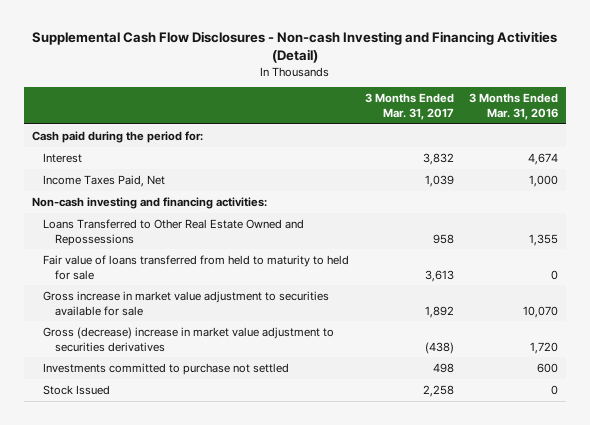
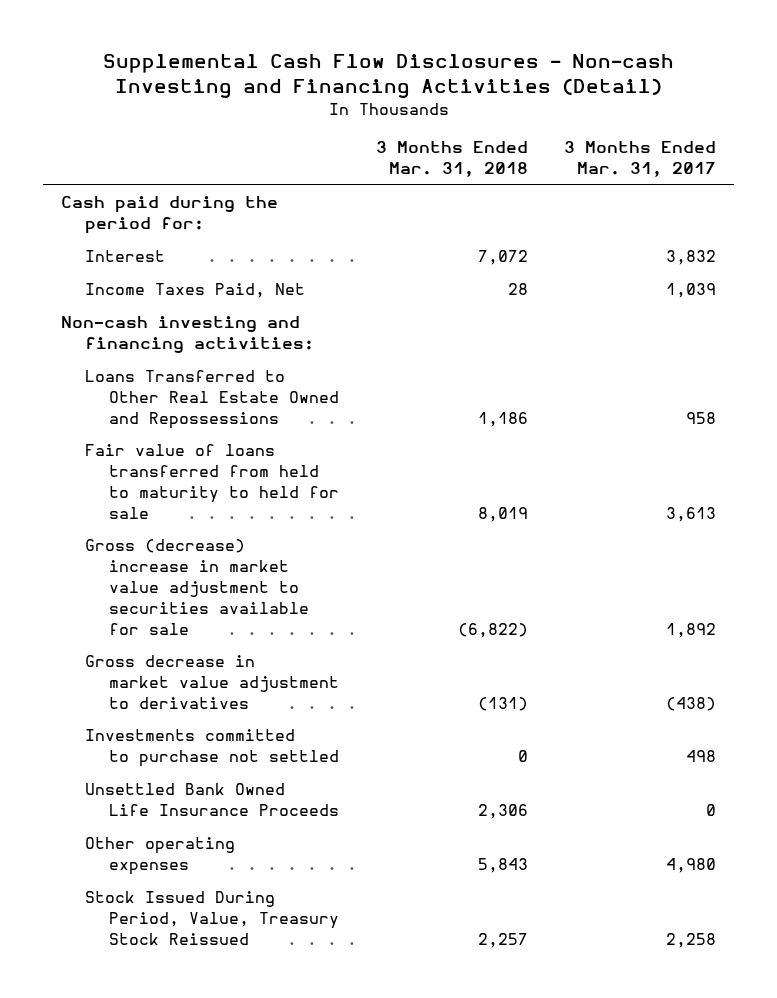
[469,93,559,121] 3 Months Ended Mar. 31, 2016 -> none
none -> [375,141,528,178] 3 Months Ended Mar. 31, 2018
[43,290,330,316] Gross increase in market value adjustment to securities available for sale -> [85,539,310,635] Gross (decrease) increase in market value adjustment to securities available for sale
[43,326,335,352] Gross (decrease) increase in market value adjustment to securities derivatives -> [85,655,340,710] Gross decrease in market value adjustment to derivatives
none -> [85,783,340,817] Unsettled Bank Owned Life Insurance Proceeds
none -> [85,837,236,876] Other operating expenses
[43,384,111,395] Stock Issued -> [85,891,340,946] Stock Issued During Period, Value, Treasury Stock Reissued

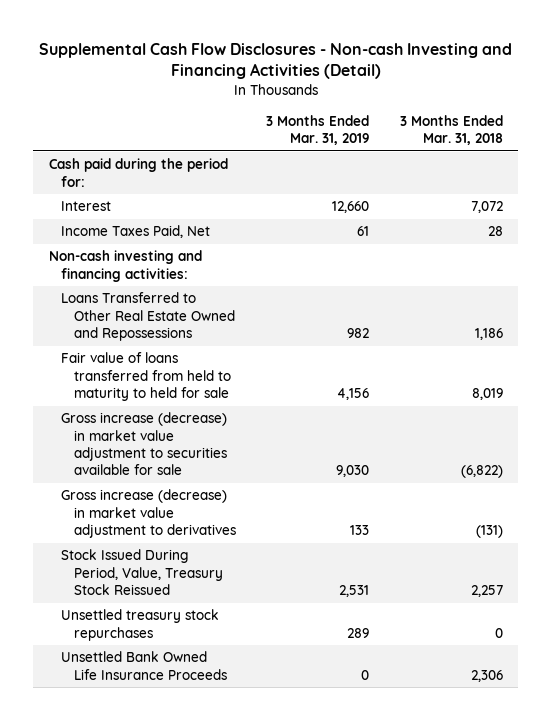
[563,141,716,178] 3 Months Ended Mar. 31, 2017 -> none
none -> [266,114,370,146] 3 Months Ended Mar. 31, 2019
[85,729,340,768] Investments committed to purchase not settled -> none
[85,837,236,876] Other operating expenses -> none
[85,539,310,635] Gross (decrease) increase in market value adjustment to securities available for sale -> [61,412,228,476] Gross increase (decrease) in market value adjustment to securities available for sale
[85,655,340,710] Gross decrease in market value adjustment to derivatives -> [61,489,236,539] Gross increase (decrease) in market value adjustment to derivatives
none -> [61,609,220,641] Unsettled treasury stock repurchases
[85,783,340,817] Unsettled Bank Owned Life Insurance Proceeds -> [61,651,227,680] Unsettled Bank Owned Life Insurance Proceeds

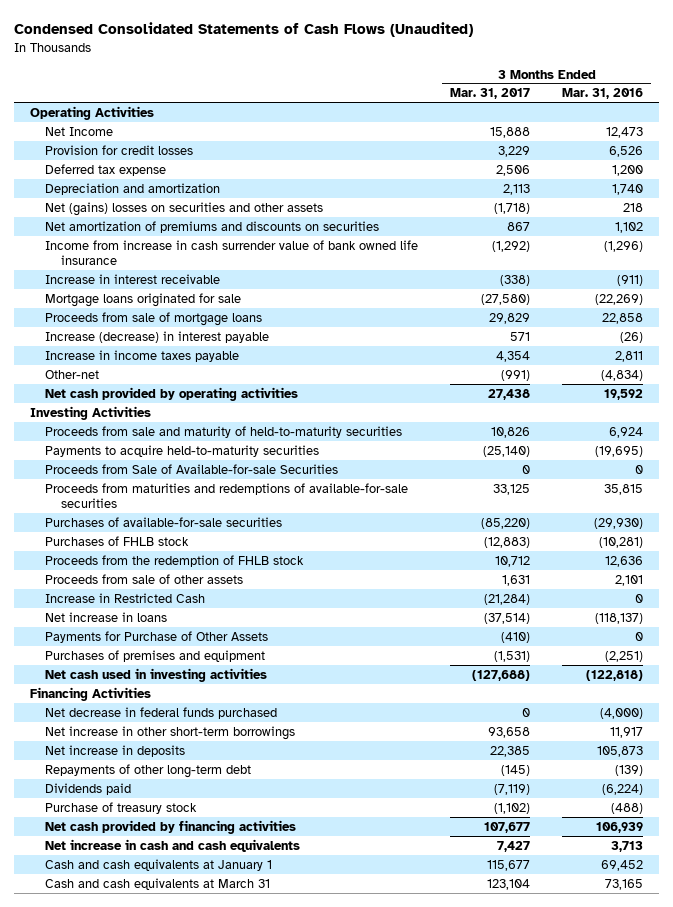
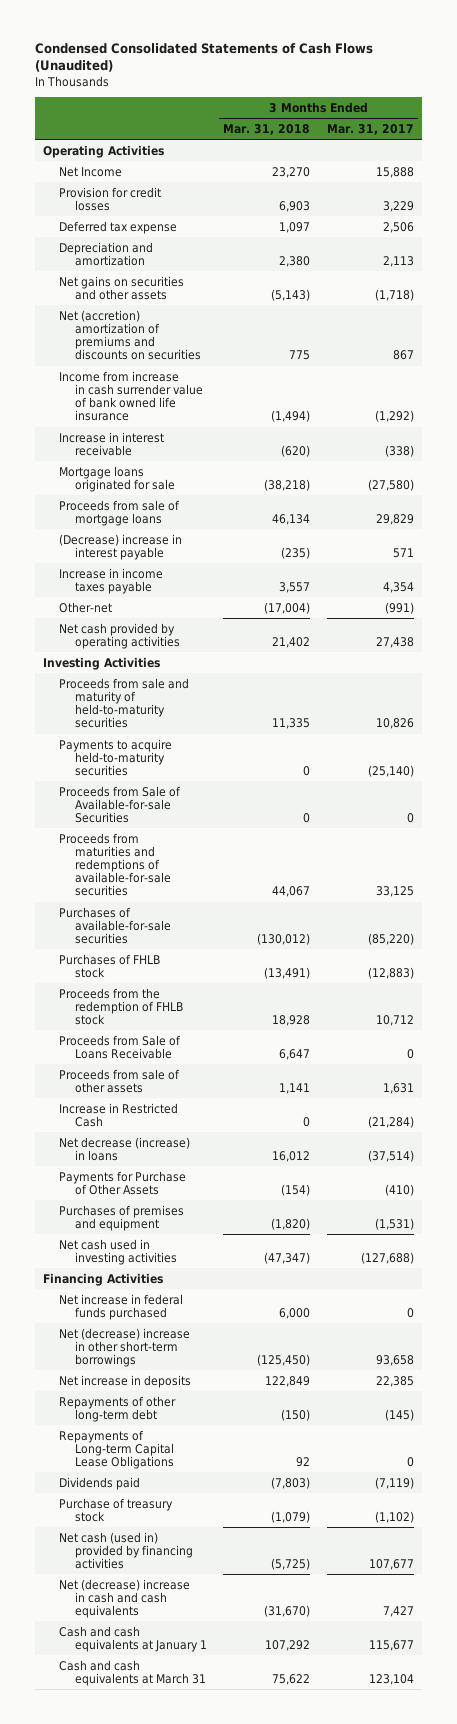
[562,88,644,100] Mar. 31, 2016 -> none
none -> [223,123,311,135] Mar. 31, 2018
[45,201,324,216] Net (gains) losses on securities and other assets -> [59,275,185,300] Net gains on securities and other assets
[45,220,380,233] Net amortization of premiums and discounts on securities -> [59,309,202,361] Net (accretion) amortization of premiums and discounts on securities
[45,330,270,343] Increase (decrease) in interest payable -> [59,533,183,560] (Decrease) increase in interest payable
none -> [59,1034,182,1059] Proceeds from Sale of Loans Receivable
[45,611,168,622] Net increase in loans -> [59,1136,191,1161] Net decrease (increase) in loans
[45,706,278,719] Net decrease in federal funds purchased -> [59,1293,184,1320] Net increase in federal funds purchased
[45,725,296,740] Net increase in other short-term borrowings -> [59,1327,191,1368] Net (decrease) increase in other short-term borrowings
none -> [59,1429,175,1470] Repayments of Long-term Capital Lease Obligations
[45,819,297,834] Net cash provided by financing activities -> [59,1531,194,1570] Net cash (used in) provided by financing activities
[45,838,301,852] Net increase in cash and cash equivalents -> [59,1578,191,1619] Net (decrease) increase in cash and cash equivalents

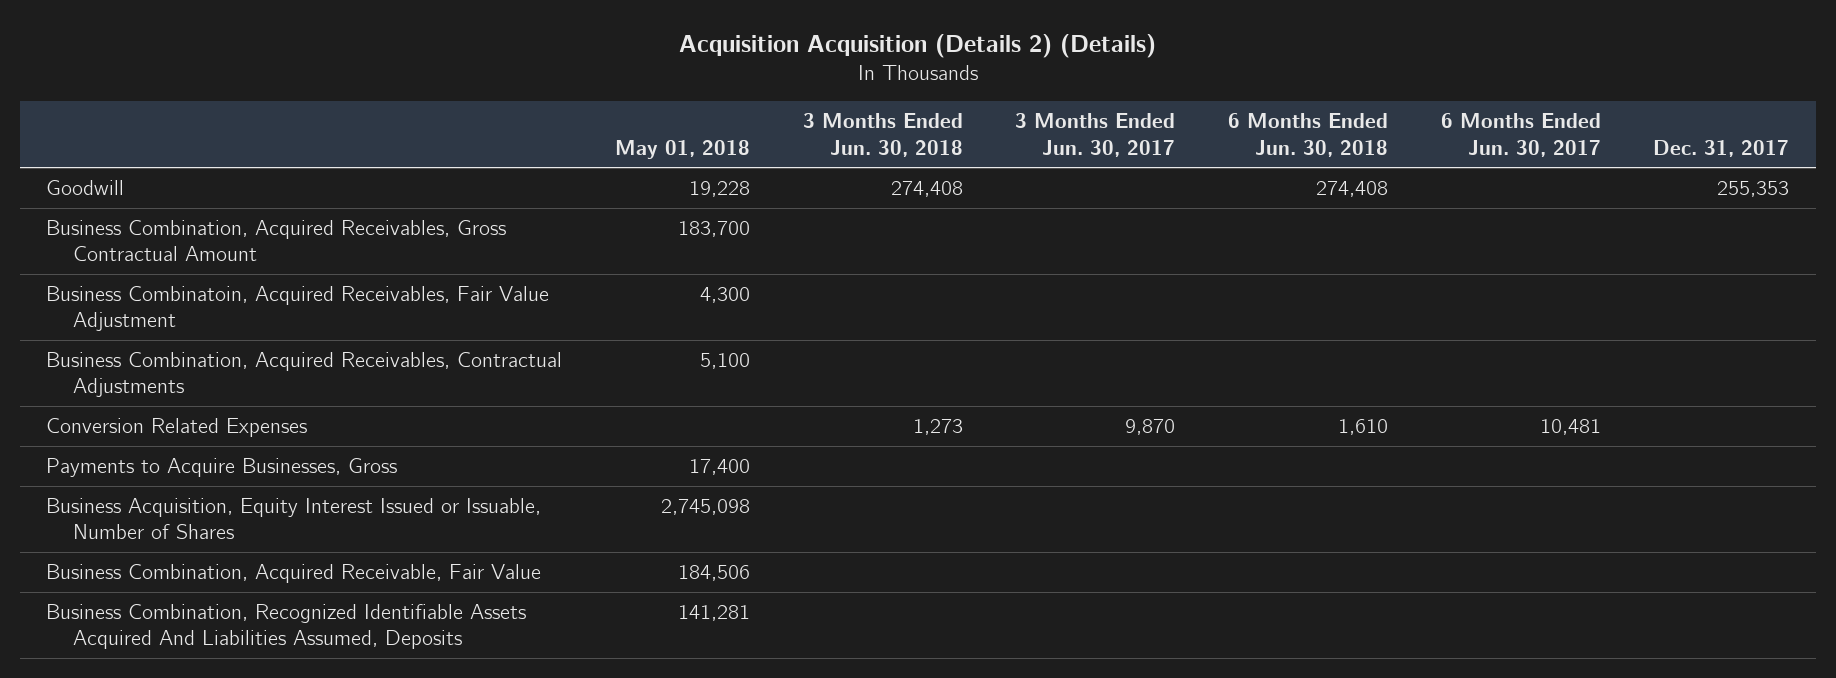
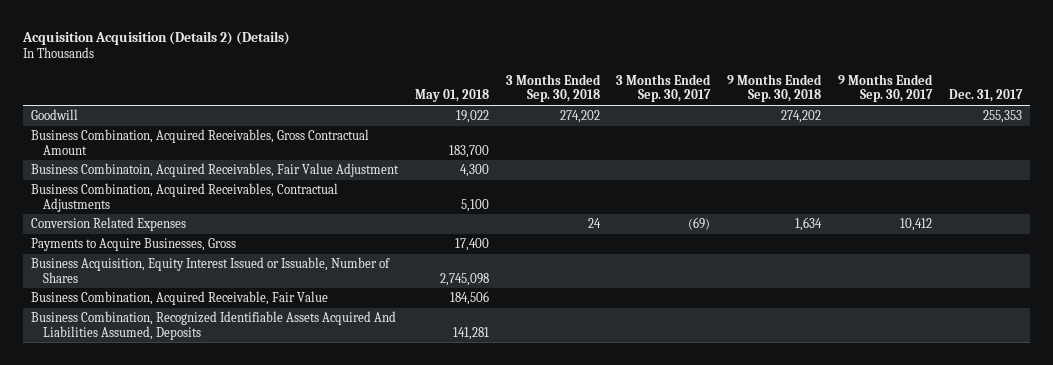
[802,113,963,157] 3 Months Ended Jun. 30, 2018 -> none
[1015,113,1176,157] 3 Months Ended Jun. 30, 2017 -> none
[1228,113,1389,157] 6 Months Ended Jun. 30, 2018 -> none
[1440,113,1601,157] 6 Months Ended Jun. 30, 2017 -> none
none -> [505,73,601,103] 3 Months Ended Sep. 30, 2018
none -> [616,73,712,103] 3 Months Ended Sep. 30, 2017
none -> [727,73,823,103] 9 Months Ended Sep. 30, 2018
none -> [837,73,933,103] 9 Months Ended Sep. 30, 2017
[688,181,750,198] 19,228 -> [455,110,489,124] 19,022

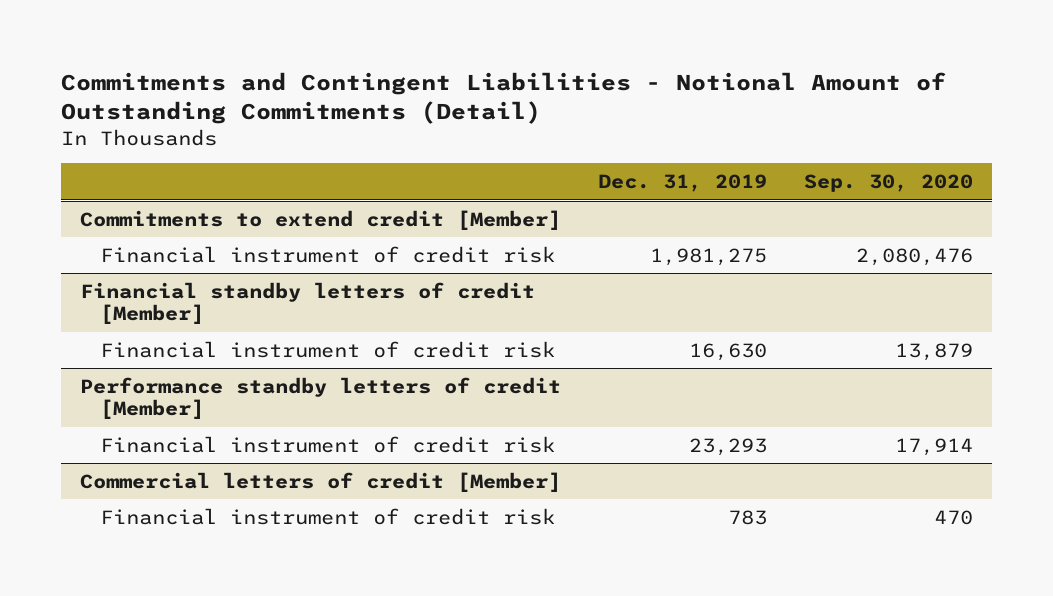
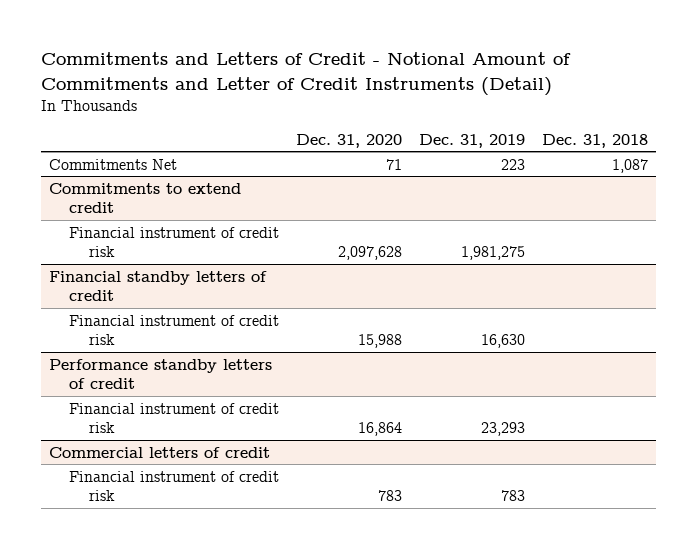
[61,72,947,125] Commitments and Contingent Liabilities - Notional Amount of Outstanding Commitments (Detail) -> [40,52,571,96] Commitments and Letters of Credit - Notional Amount of Commitments and Letter of Credit Instruments (Detail)
[804,174,974,193] Sep. 30, 2020 -> none
none -> [296,133,403,148] Dec. 31, 2020
none -> [541,133,648,148] Dec. 31, 2018
none -> [49,158,178,170] Commitments Net
[79,209,561,230] Commitments to extend credit [Member] -> [49,182,242,214] Commitments to extend credit
[79,281,535,324] Financial standby letters of credit [Member] -> [49,270,268,302] Financial standby letters of credit
[79,376,561,419] Performance standby letters of credit [Member] -> [49,358,273,390] Performance standby letters of credit
[79,471,561,492] Commercial letters of credit [Member] -> [49,446,271,458] Commercial letters of credit

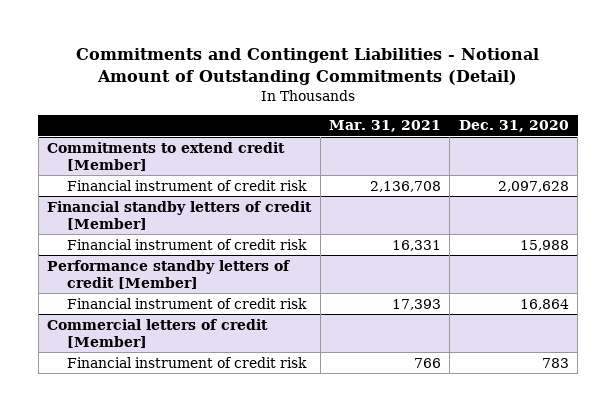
[40,52,571,96] Commitments and Letters of Credit - Notional Amount of Commitments and Letter of Credit Instruments (Detail) -> [76,47,540,85] Commitments and Contingent Liabilities - Notional Amount of Outstanding Commitments (Detail)
[418,133,525,148] Dec. 31, 2019 -> none
[541,133,648,148] Dec. 31, 2018 -> none
none -> [328,120,441,133] Mar. 31, 2021
[49,158,178,170] Commitments Net -> none
[49,182,242,214] Commitments to extend credit -> [47,141,286,171] Commitments to extend credit [Member]
[49,270,268,302] Financial standby letters of credit -> [47,200,313,230] Financial standby letters of credit [Member]
[49,358,273,390] Performance standby letters of credit -> [47,259,291,289] Performance standby letters of credit [Member]
[49,446,271,458] Commercial letters of credit -> [47,318,269,348] Commercial letters of credit [Member]

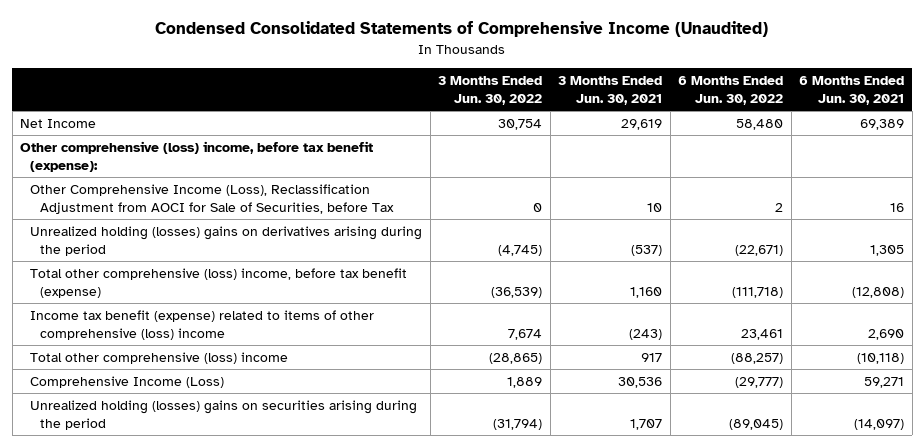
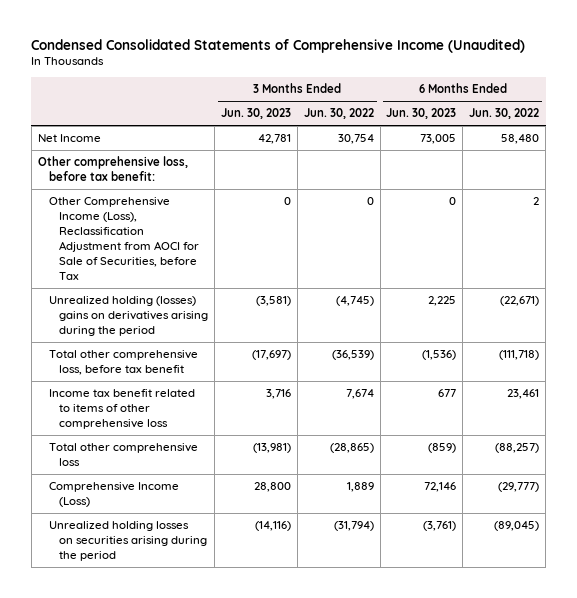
[558,75,663,105] 3 Months Ended Jun. 30, 2021 -> none
[799,75,905,105] 6 Months Ended Jun. 30, 2021 -> none
none -> [220,108,291,120] Jun. 30, 2023
none -> [386,108,457,120] Jun. 30, 2023
[20,141,374,172] Other comprehensive (loss) income, before tax benefit (expense): -> [37,156,188,182] Other comprehensive loss, before tax benefit:
[30,268,408,298] Total other comprehensive (loss) income, before tax benefit (expense) -> [48,350,198,376] Total other comprehensive loss, before tax benefit
[30,310,375,340] Income tax benefit (expense) related to items of other comprehensive (loss) income -> [48,389,195,430] Income tax benefit related to items of other comprehensive loss
[30,352,289,365] Total other comprehensive (loss) income -> [48,443,198,467] Total other comprehensive loss
[30,400,418,430] Unrealized holding (losses) gains on securities arising during the period -> [48,521,208,562] Unrealized holding losses on securities arising during the period

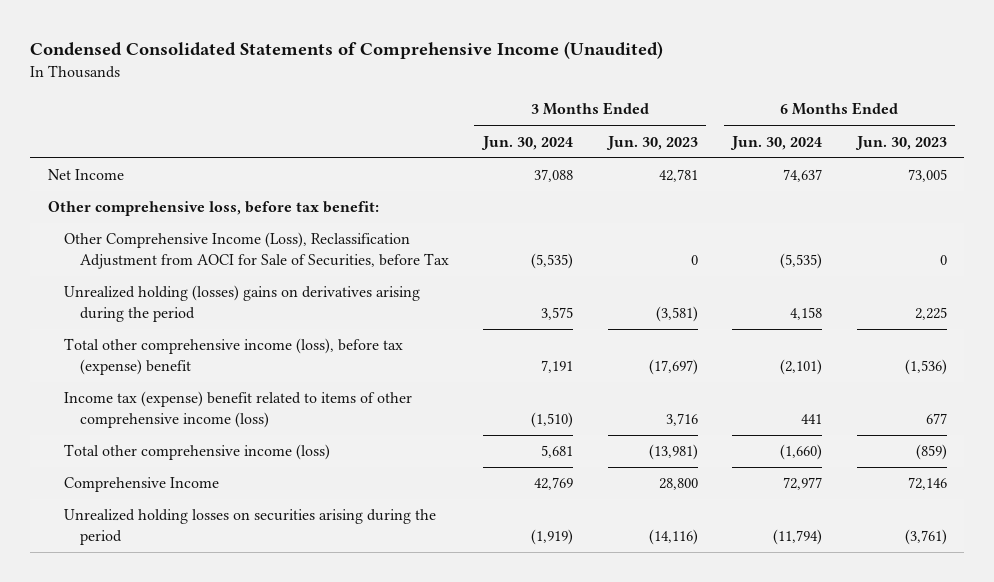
[303,108,374,120] Jun. 30, 2022 -> none
[469,108,540,120] Jun. 30, 2022 -> none
none -> [481,135,574,150] Jun. 30, 2024
none -> [730,135,823,150] Jun. 30, 2024
[48,350,198,376] Total other comprehensive loss, before tax benefit -> [63,338,403,375] Total other comprehensive income (loss), before tax (expense) benefit
[48,389,195,430] Income tax benefit related to items of other comprehensive loss -> [63,391,412,428] Income tax (expense) benefit related to items of other comprehensive income (loss)
[48,443,198,467] Total other comprehensive loss -> [63,444,330,461] Total other comprehensive income (loss)
[48,482,179,508] Comprehensive Income (Loss) -> [63,477,219,493] Comprehensive Income

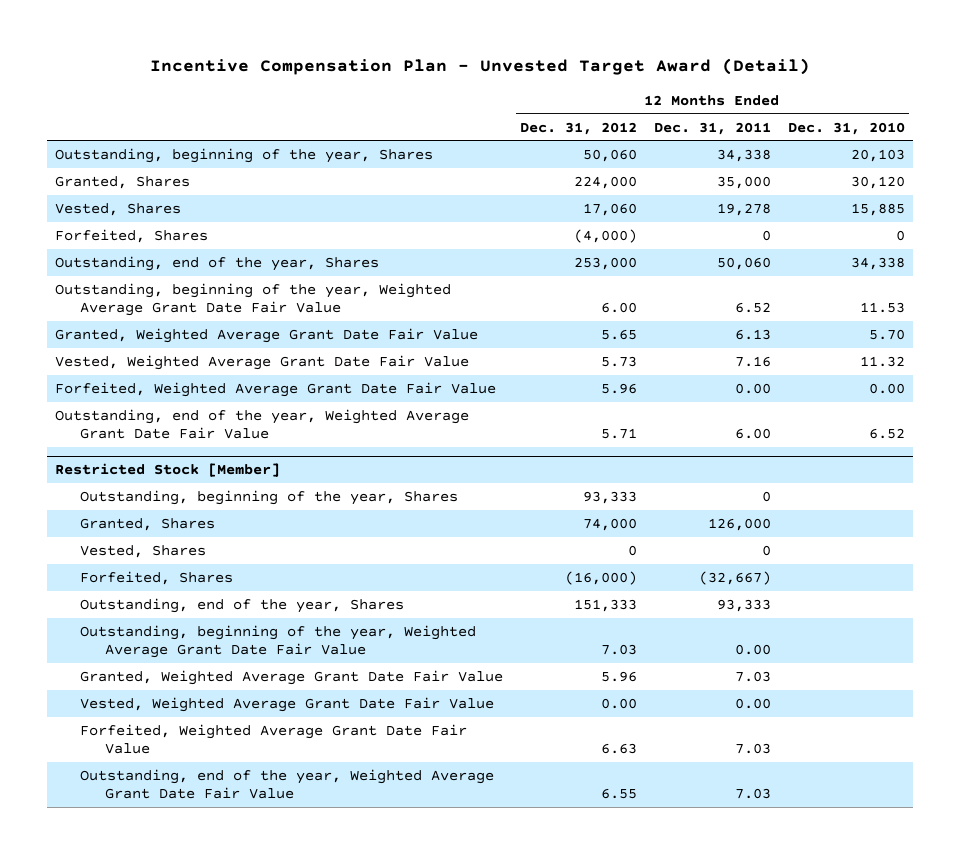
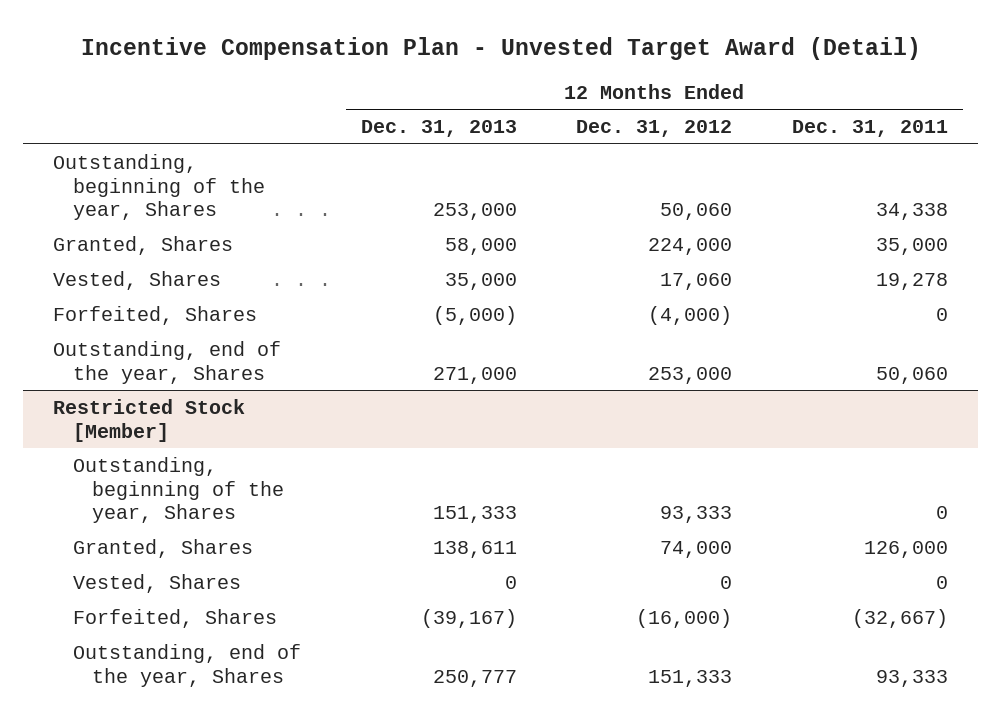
[787,121,905,135] Dec. 31, 2010 -> none
none -> [360,120,517,138] Dec. 31, 2013
[54,283,451,317] Outstanding, beginning of the year, Weighted Average Grant Date Fair Value -> none
[54,328,478,344] Granted, Weighted Average Grant Date Fair Value -> none
[54,355,469,371] Vested, Weighted Average Grant Date Fair Value -> none
[54,382,496,398] Forfeited, Weighted Average Grant Date Fair Value -> none
[54,409,469,440] Outstanding, end of the year, Weighted Average Grant Date Fair Value -> none
[79,625,476,659] Outstanding, beginning of the year, Weighted Average Grant Date Fair Value -> none
[79,670,503,686] Granted, Weighted Average Grant Date Fair Value -> none
[79,697,494,713] Vested, Weighted Average Grant Date Fair Value -> none
[79,724,467,755] Forfeited, Weighted Average Grant Date Fair Value -> none
[79,769,494,800] Outstanding, end of the year, Weighted Average Grant Date Fair Value -> none

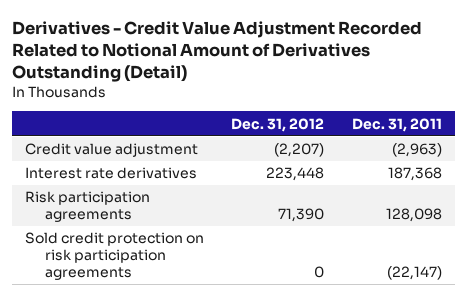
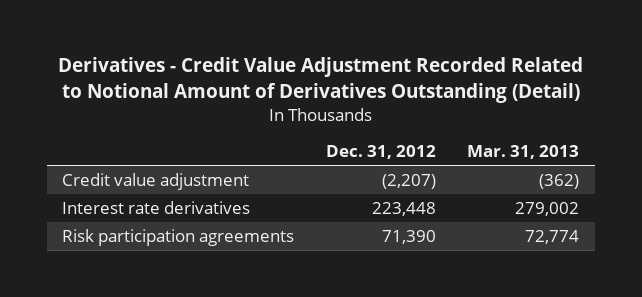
[351,117,442,132] Dec. 31, 2011 -> none
none -> [467,145,580,160] Mar. 31, 2013
[25,232,205,280] Sold credit protection on risk participation agreements -> none

